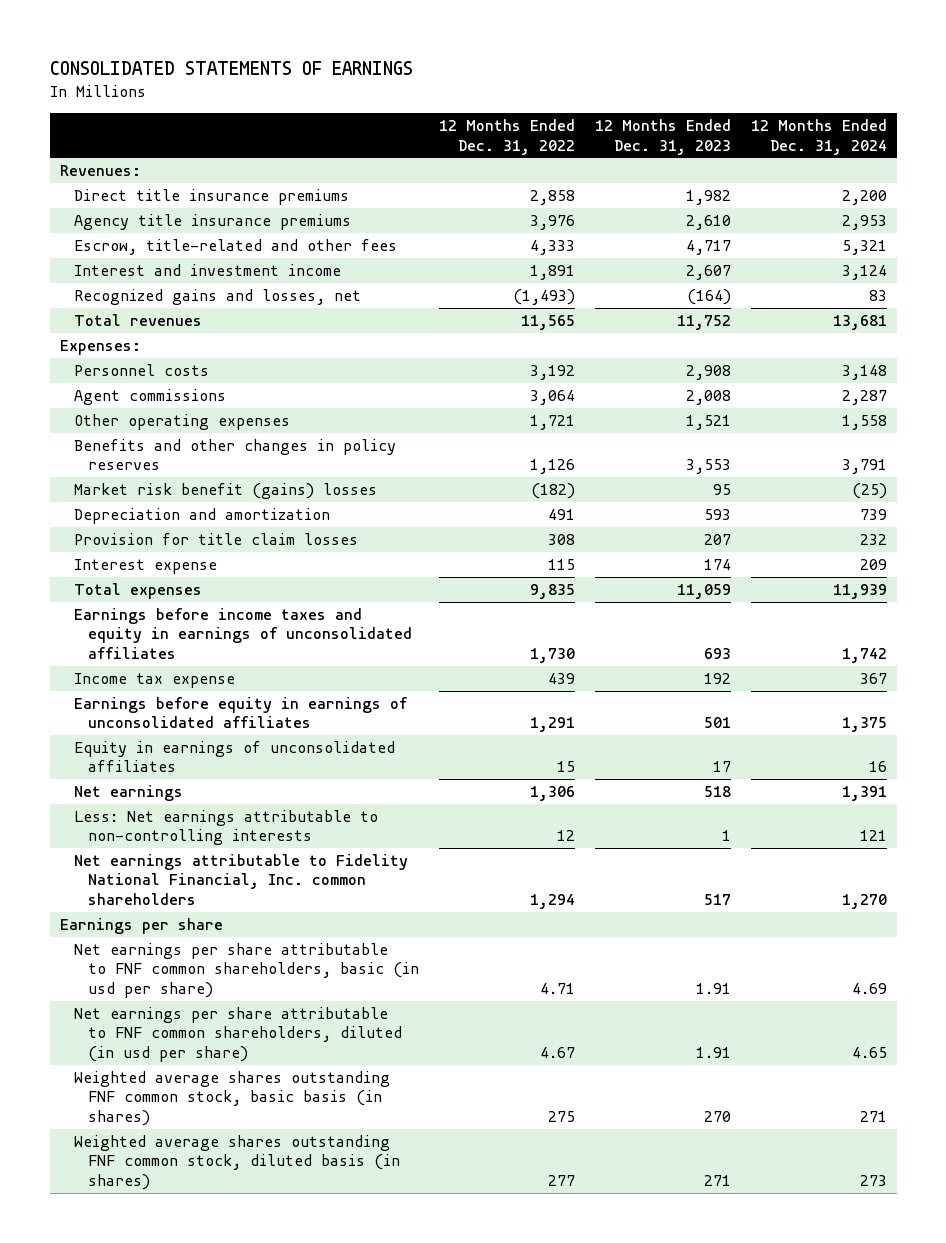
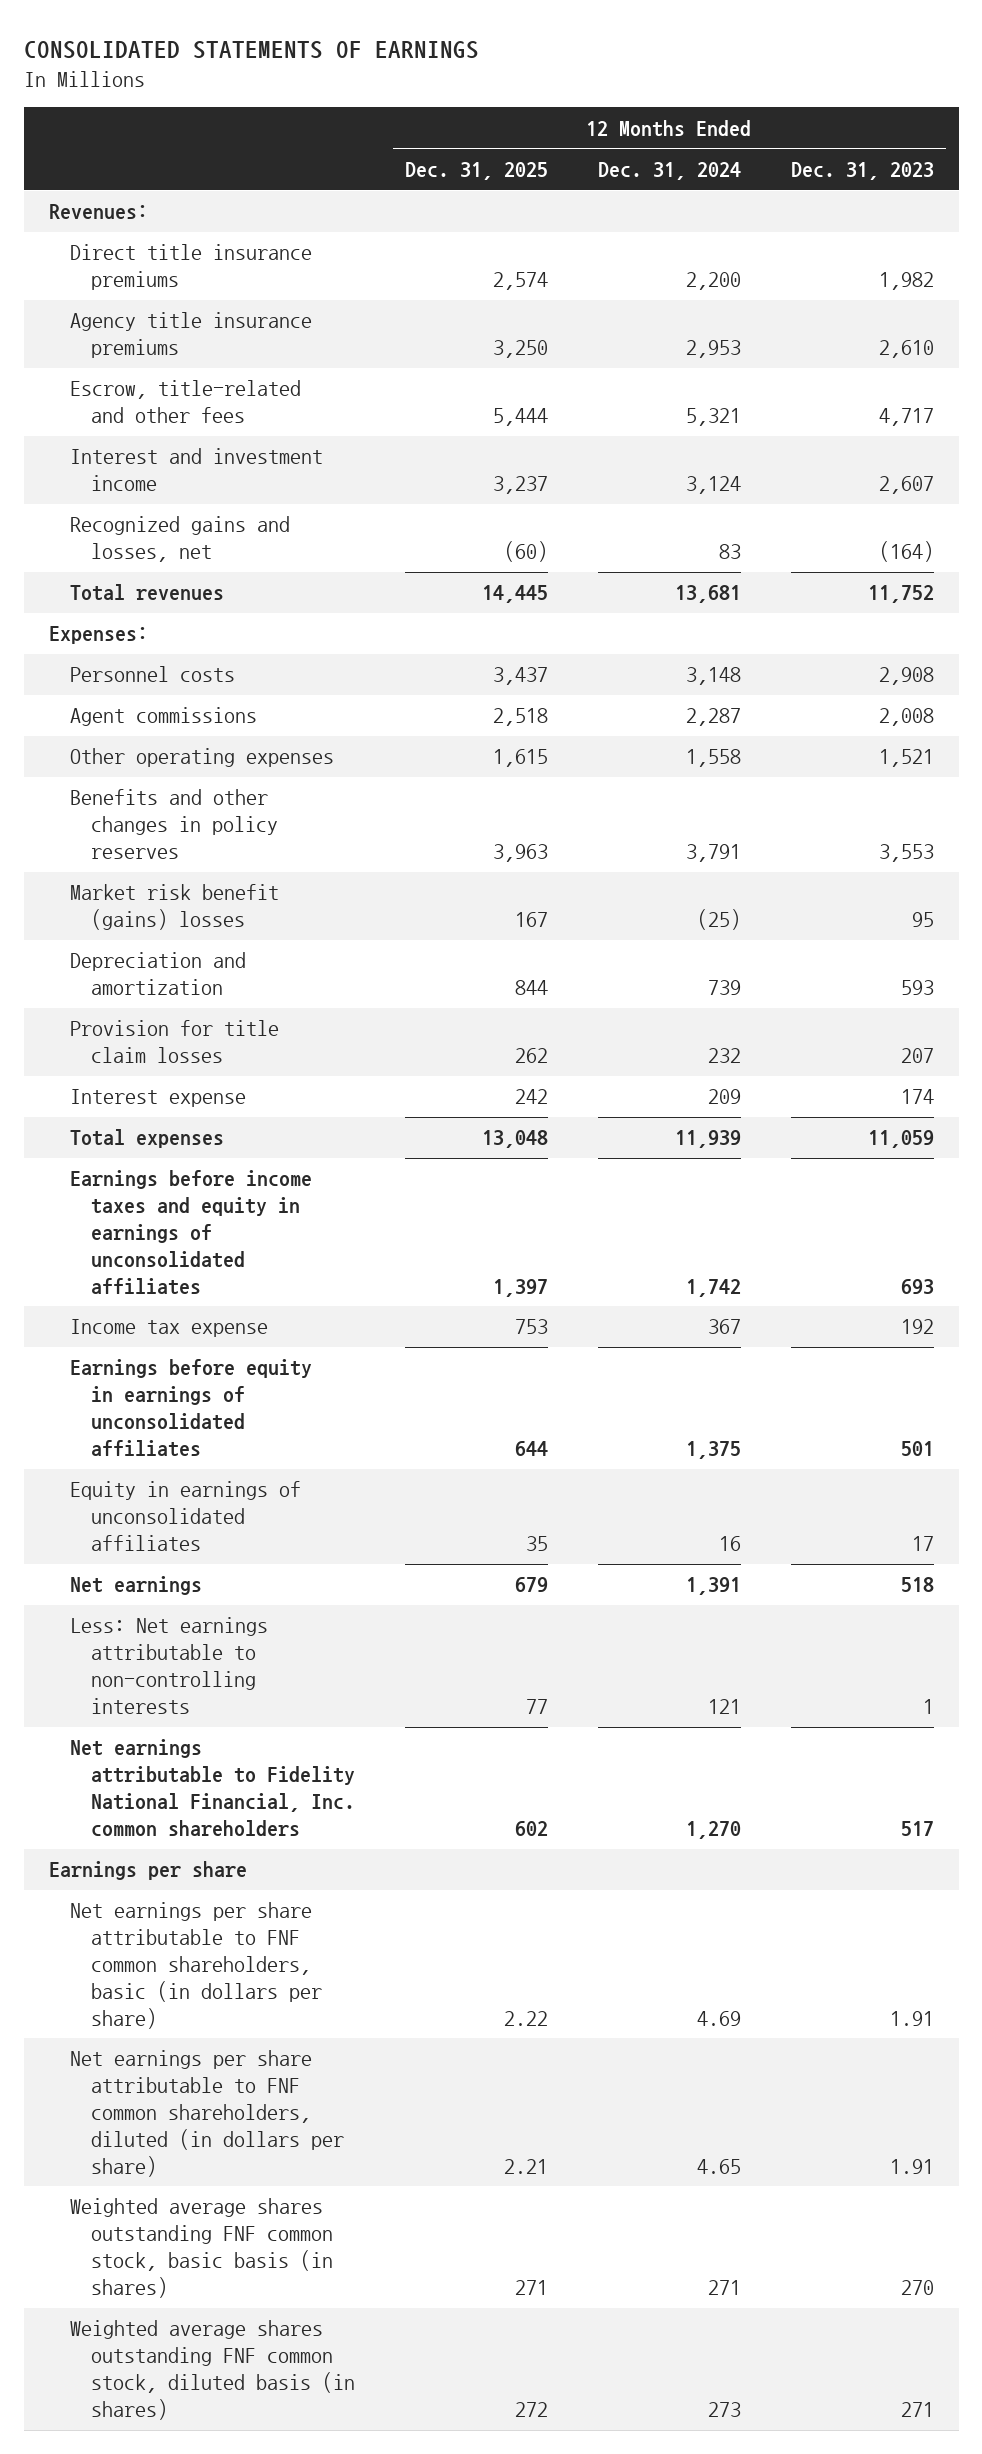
[438,119,575,155] 12 Months Ended Dec. 31, 2022 -> none
none -> [405,162,549,181] Dec. 31, 2025
[73,943,419,998] Net earnings per share attributable to FNF common shareholders, basic (in usd per share) -> [69,1902,323,2029] Net earnings per share attributable to FNF common shareholders, basic (in dollars per share)
[73,1007,402,1062] Net earnings per share attributable to FNF common shareholders, diluted (in usd per share) -> [69,2050,345,2177] Net earnings per share attributable to FNF common shareholders, diluted (in dollars per share)

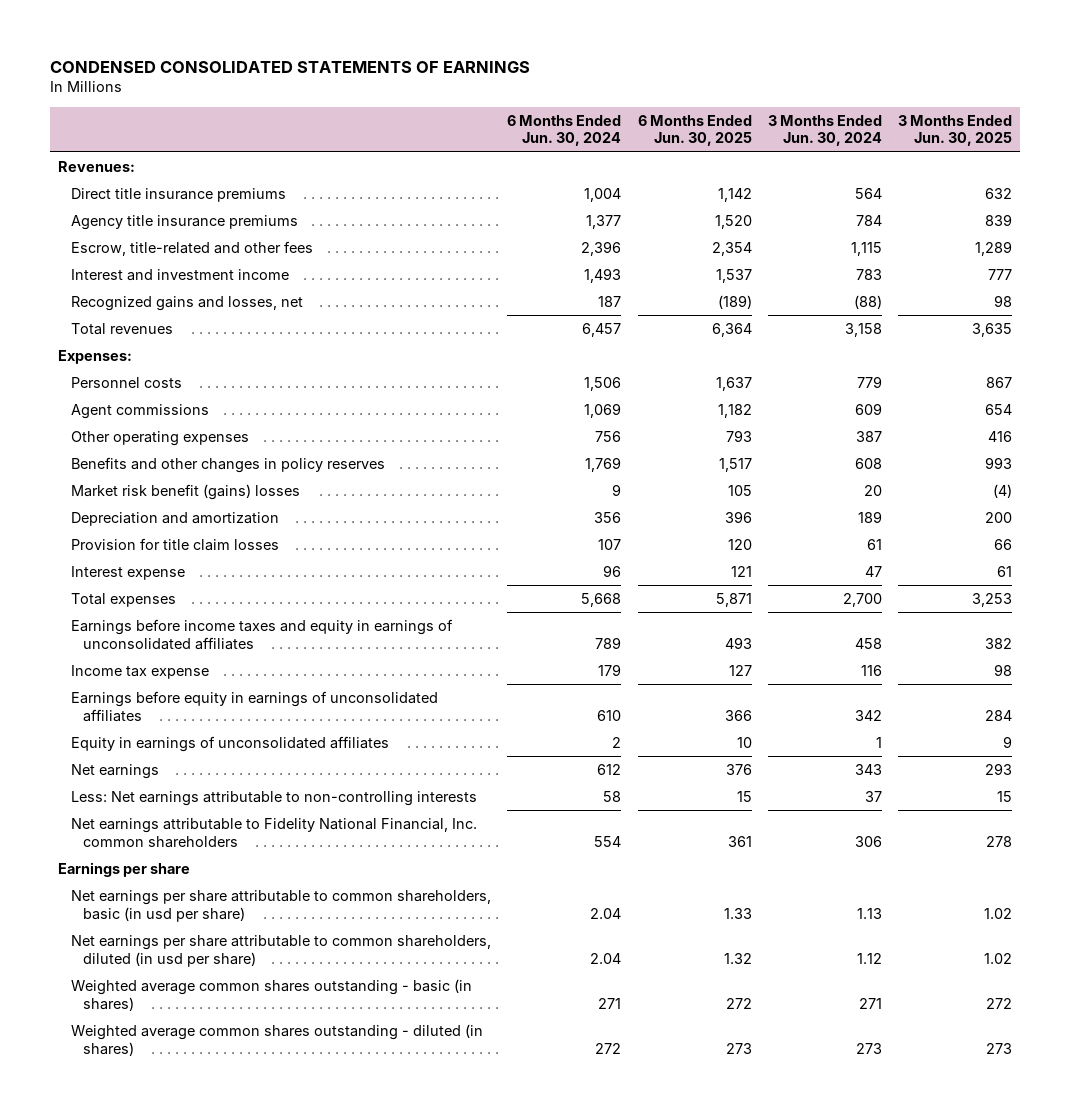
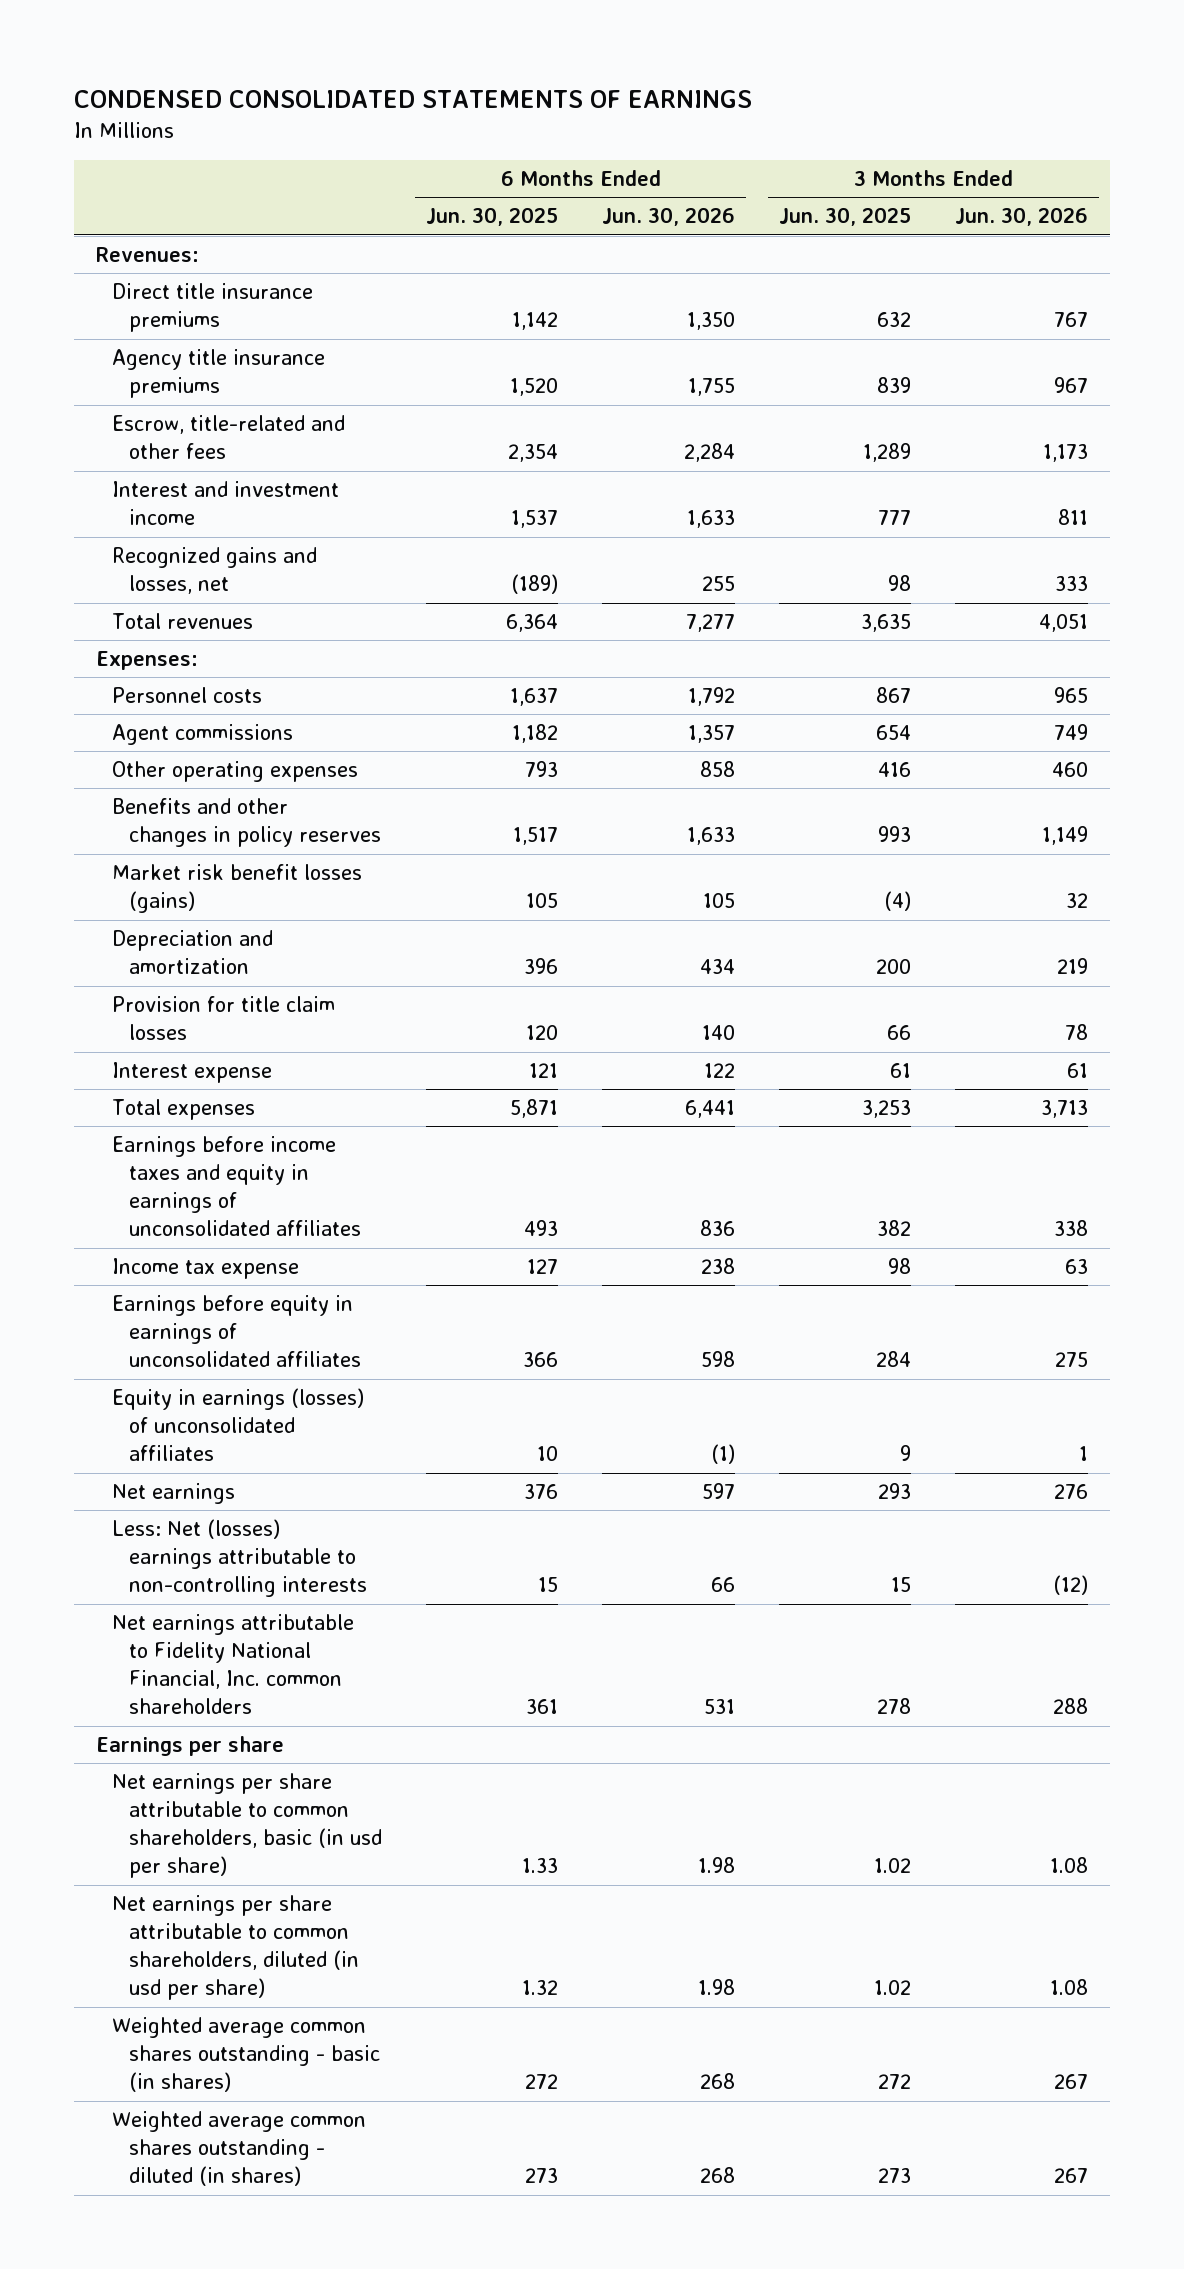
[507,114,622,147] 6 Months Ended Jun. 30, 2024 -> none
[767,114,882,147] 3 Months Ended Jun. 30, 2024 -> none
none -> [602,207,736,227] Jun. 30, 2026
none -> [955,207,1089,227] Jun. 30, 2026
[70,483,300,500] Market risk benefit (gains) losses -> [112,864,363,914] Market risk benefit losses (gains)
[70,735,389,752] Equity in earnings of unconsolidated affiliates -> [112,1388,365,1462] Equity in earnings (losses) of unconsolidated affiliates
[70,790,477,806] Less: Net earnings attributable to non-controlling interests -> [112,1519,367,1598] Less: Net (losses) earnings attributable to non-controlling interests

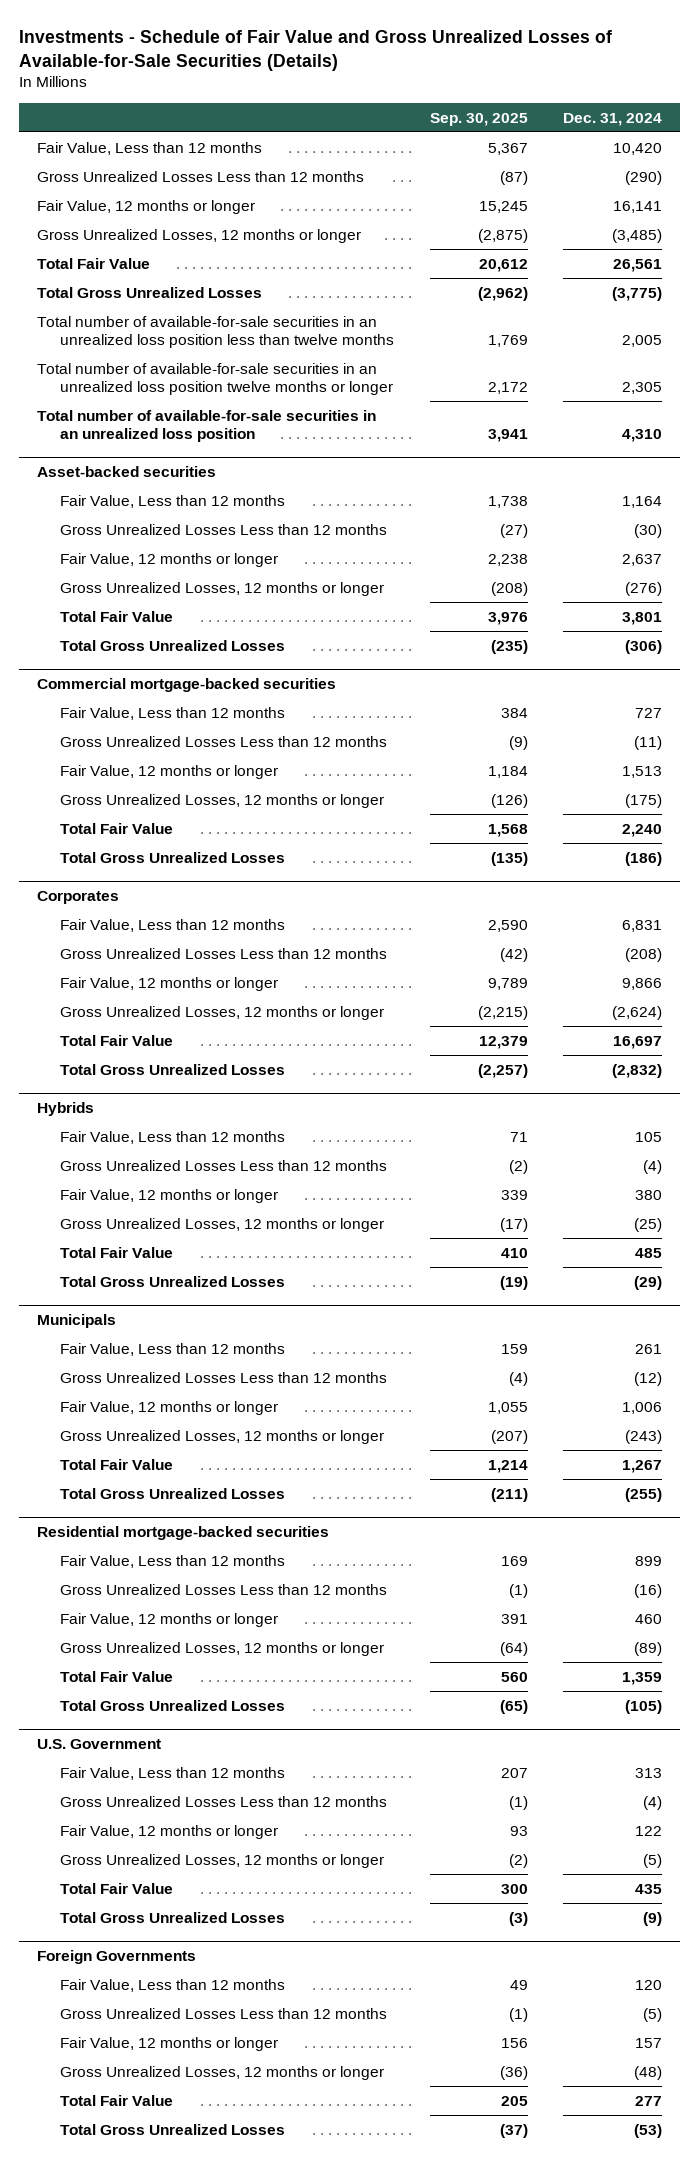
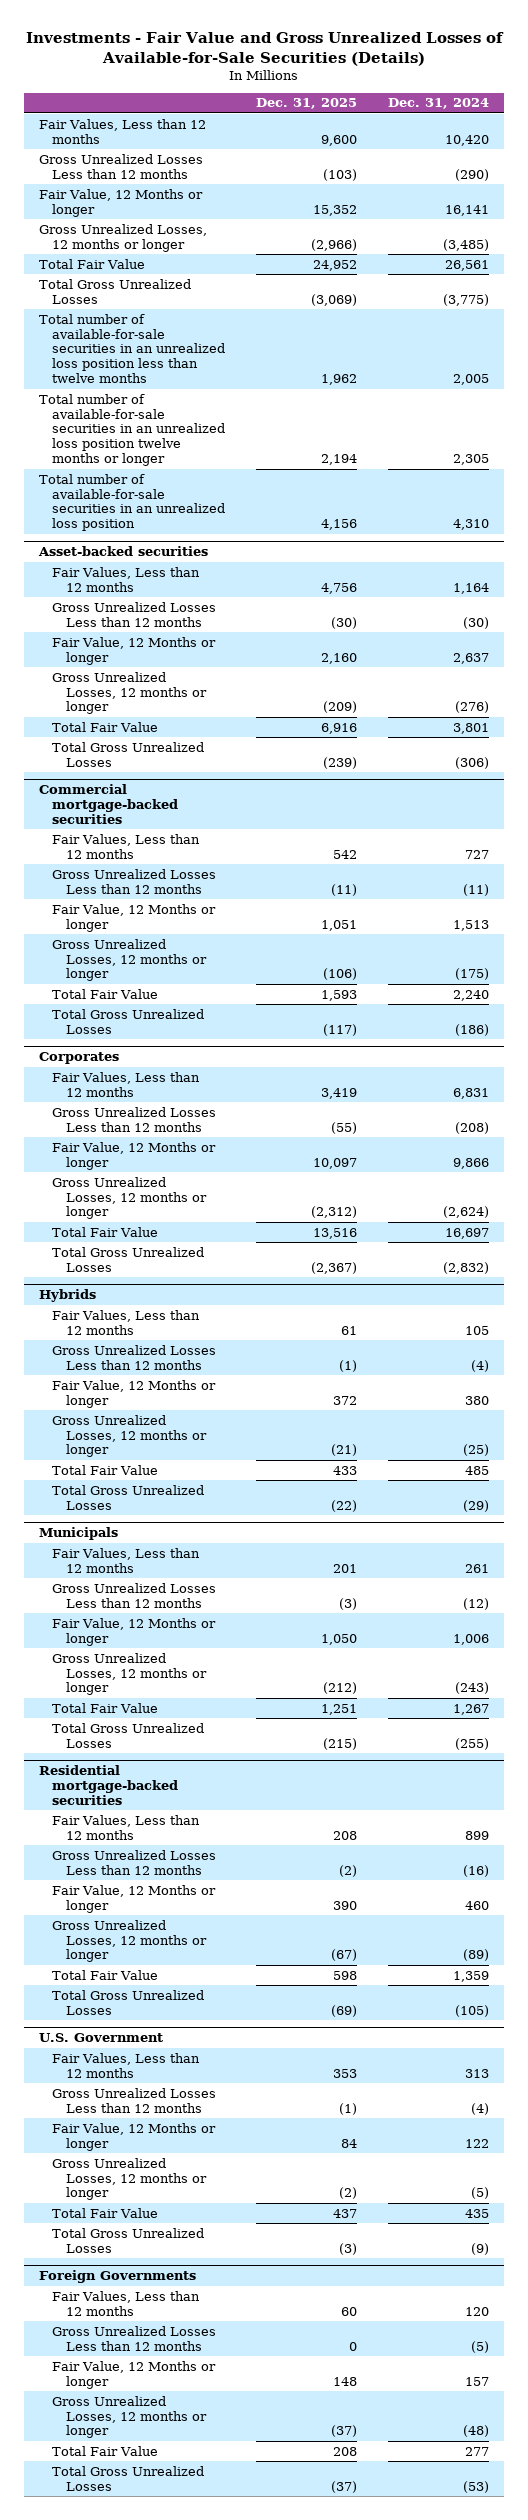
[18,29,612,71] Investments - Schedule of Fair Value and Gross Unrealized Losses of Available-for-Sale Securities (Details) -> [25,32,504,66] Investments - Fair Value and Gross Unrealized Losses of Available-for-Sale Securities (Details)
[429,112,528,126] Sep. 30, 2025 -> none
none -> [256,98,358,110] Dec. 31, 2025
[36,141,262,155] Fair Value, Less than 12 months -> [38,118,206,144] Fair Values, Less than 12 months
[36,199,255,214] Fair Value, 12 months or longer -> [38,188,203,217] Fair Value, 12 Months or longer
[59,494,285,508] Fair Value, Less than 12 months -> [52,566,201,592] Fair Values, Less than 12 months
[59,552,278,567] Fair Value, 12 months or longer -> [52,636,217,665] Fair Value, 12 Months or longer
[59,706,285,720] Fair Value, Less than 12 months -> [52,833,201,859] Fair Values, Less than 12 months
[59,764,278,779] Fair Value, 12 months or longer -> [52,903,217,932] Fair Value, 12 Months or longer
[59,918,285,932] Fair Value, Less than 12 months -> [52,1071,201,1097] Fair Values, Less than 12 months
[59,976,278,991] Fair Value, 12 months or longer -> [52,1141,217,1170] Fair Value, 12 Months or longer
[59,1130,285,1144] Fair Value, Less than 12 months -> [52,1309,201,1335] Fair Values, Less than 12 months
[59,1188,278,1203] Fair Value, 12 months or longer -> [52,1379,217,1408] Fair Value, 12 Months or longer
[59,1342,285,1356] Fair Value, Less than 12 months -> [52,1547,201,1573] Fair Values, Less than 12 months
[59,1400,278,1415] Fair Value, 12 months or longer -> [52,1617,217,1646] Fair Value, 12 Months or longer
[59,1554,285,1568] Fair Value, Less than 12 months -> [52,1814,201,1840] Fair Values, Less than 12 months
[59,1612,278,1627] Fair Value, 12 months or longer -> [52,1884,217,1913] Fair Value, 12 Months or longer
[59,1766,285,1780] Fair Value, Less than 12 months -> [52,2052,201,2078] Fair Values, Less than 12 months
[59,1824,278,1839] Fair Value, 12 months or longer -> [52,2122,217,2151] Fair Value, 12 Months or longer
[59,1978,285,1992] Fair Value, Less than 12 months -> [52,2290,201,2316] Fair Values, Less than 12 months
[59,2036,278,2051] Fair Value, 12 months or longer -> [52,2360,217,2389] Fair Value, 12 Months or longer

